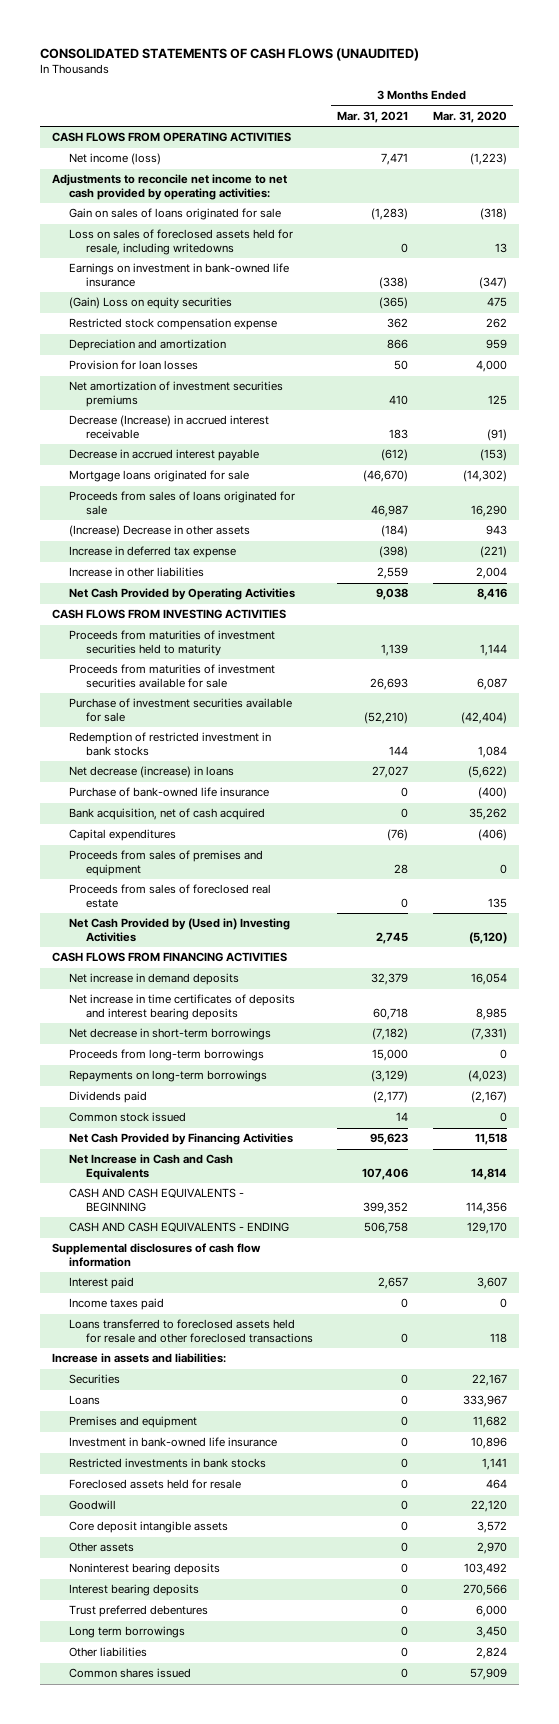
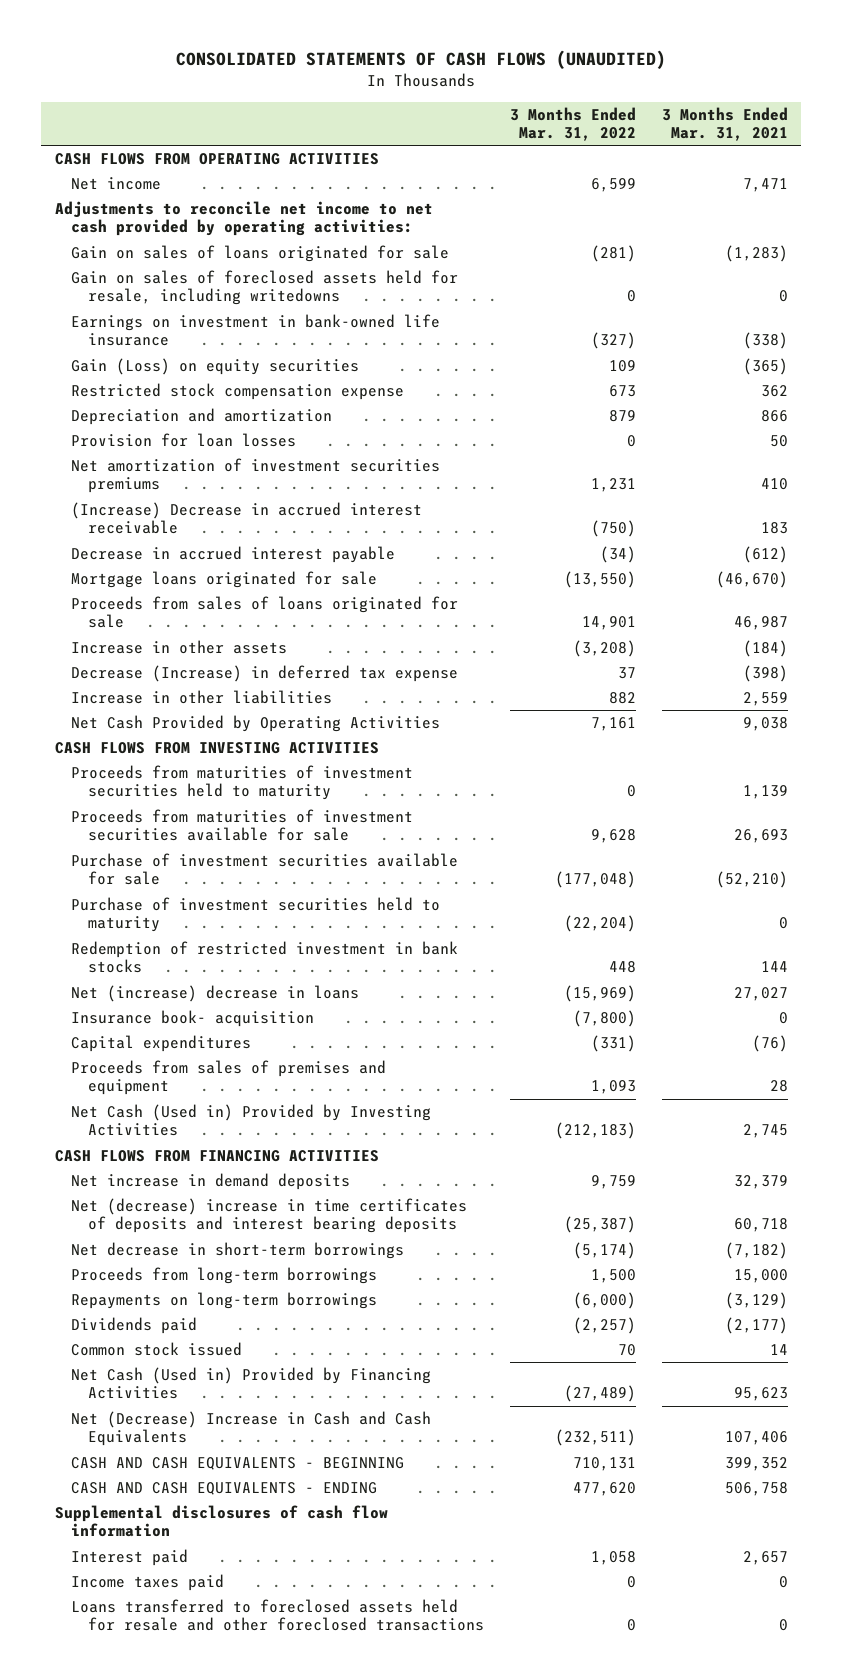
[432,110,507,123] Mar. 31, 2020 -> none
none -> [510,106,637,141] 3 Months Ended Mar. 31, 2022
[68,153,161,166] Net income (loss) -> [71,177,162,191] Net income
[68,229,293,256] Loss on sales of foreclosed assets held for resale, including writedowns -> [71,270,459,306] Gain on sales of foreclosed assets held for resale, including writedowns
[68,297,232,310] (Gain) Loss on equity securities -> [71,358,360,376] Gain (Loss) on equity securities
[68,415,269,440] Decrease (Increase) in accrued interest receivable -> [71,502,423,535] (Increase) Decrease in accrued interest receivable
[68,525,250,538] (Increase) Decrease in other assets -> [71,640,288,655] Increase in other assets
[68,546,236,559] Increase in deferred tax expense -> [71,665,459,683] Decrease (Increase) in deferred tax expense
none -> [71,897,441,933] Purchase of investment securities held to maturity
[68,787,269,798] Purchase of bank-owned life insurance -> none
[68,808,265,821] Bank acquisition, net of cash acquired -> none
[68,766,234,779] Net decrease (increase) in loans -> [71,985,360,1003] Net (increase) decrease in loans
none -> [71,1010,315,1028] Insurance book- acquisition
[68,884,271,909] Proceeds from sales of foreclosed real estate -> none
[68,918,290,943] Net Cash Provided by (Used in) Investing Activities -> [71,1104,432,1137] Net Cash (Used in) Provided by Investing Activities
[68,994,295,1021] Net increase in time certificates of deposits and interest bearing deposits -> [71,1198,468,1234] Net (decrease) increase in time certificates of deposits and interest bearing deposits
[68,1133,293,1146] Net Cash Provided by Financing Activities -> [71,1367,432,1400] Net Cash (Used in) Provided by Financing Activities
[68,1154,233,1181] Net Increase in Cash and Cash Equivalents -> [71,1411,432,1447] Net (Decrease) Increase in Cash and Cash Equivalents
[52,1353,227,1364] Increase in assets and liabilities: -> none
[68,1374,120,1385] Securities -> none
[68,1395,100,1406] Loans -> none
[68,1416,197,1429] Premises and equipment -> none
[68,1437,277,1448] Investment in bank-owned life insurance -> none
[68,1458,266,1469] Restricted investments in bank stocks -> none
[68,1479,241,1490] Foreclosed assets held for resale -> none
[68,1500,116,1511] Goodwill -> none
[68,1521,228,1534] Core deposit intangible assets -> none
[68,1542,134,1553] Other assets -> none
[68,1563,220,1576] Noninterest bearing deposits -> none
[68,1584,199,1597] Interest bearing deposits -> none
[68,1605,208,1618] Trust preferred debentures -> none
[68,1626,185,1639] Long term borrowings -> none
[68,1647,147,1658] Other liabilities -> none
[68,1668,191,1679] Common shares issued -> none

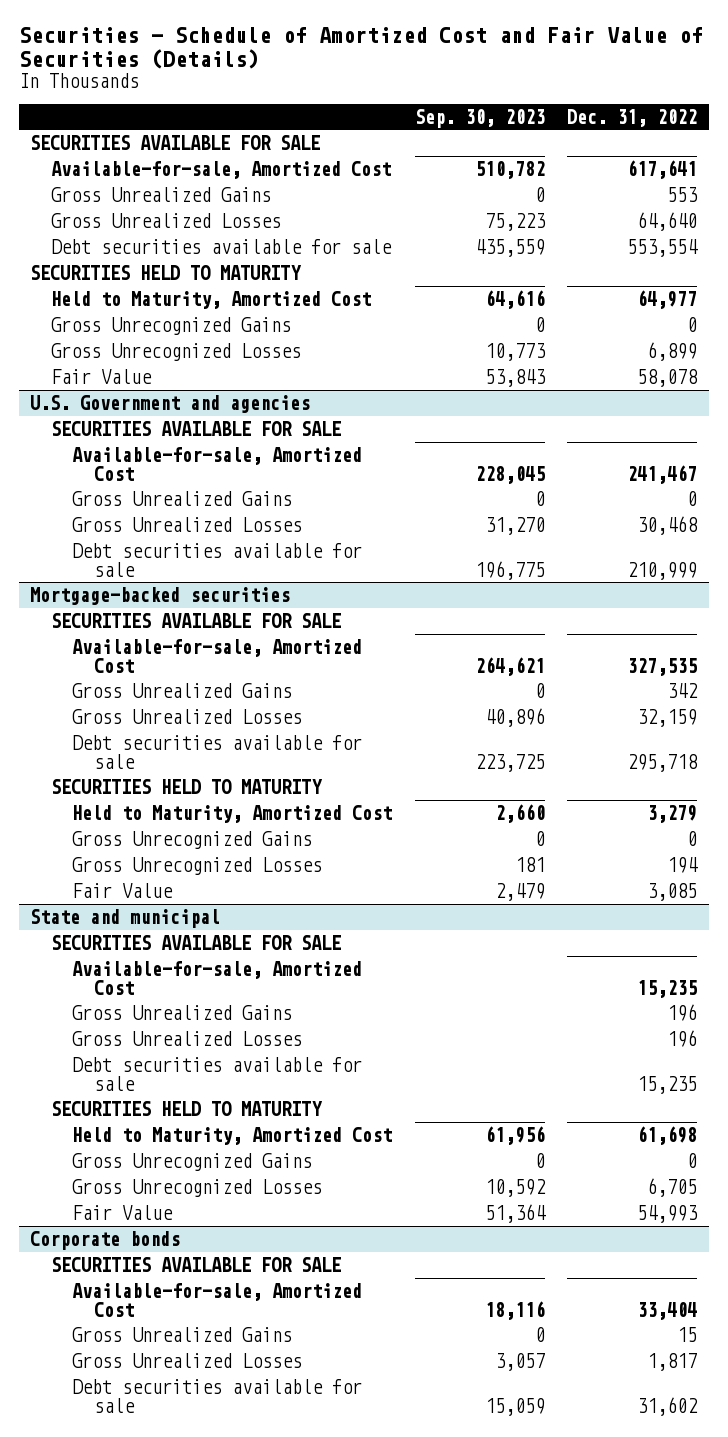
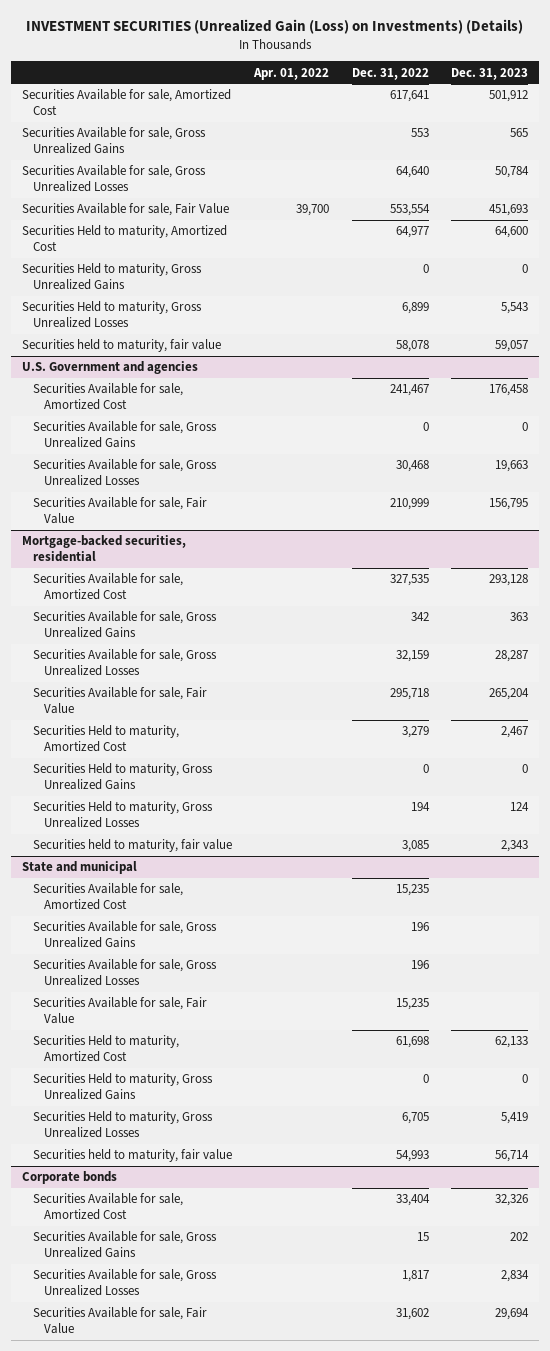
[19,27,704,70] Securities - Schedule of Amortized Cost and Fair Value of Securities (Details) -> [26,19,524,35] INVESTMENT SECURITIES (Unrealized Gain (Loss) on Investments) (Details)
[414,108,545,128] Sep. 30, 2023 -> none
none -> [253,67,330,80] Apr. 01, 2022
none -> [450,67,528,80] Dec. 31, 2023
[30,134,321,150] SECURITIES AVAILABLE FOR SALE -> none
[30,264,303,280] SECURITIES HELD TO MATURITY -> none
[51,160,392,179] Available-for-sale, Amortized Cost -> [22,89,232,116] Securities Available for sale, Amortized Cost
[51,186,272,202] Gross Unrealized Gains -> [22,127,207,155] Securities Available for sale, Gross Unrealized Gains
[51,212,282,228] Gross Unrealized Losses -> [22,165,207,193] Securities Available for sale, Gross Unrealized Losses
[51,238,393,254] Debt securities available for sale -> [22,203,230,217] Securities Available for sale, Fair Value
[51,290,372,309] Held to Maturity, Amortized Cost -> [22,225,228,252] Securities Held to maturity, Amortized Cost
[51,316,292,335] Gross Unrecognized Gains -> [22,263,203,291] Securities Held to maturity, Gross Unrealized Gains
[51,342,302,361] Gross Unrecognized Losses -> [22,301,203,329] Securities Held to maturity, Gross Unrealized Losses
[51,368,153,384] Fair Value -> [22,339,222,353] Securities held to maturity, fair value
[51,420,342,436] SECURITIES AVAILABLE FOR SALE -> none
[51,612,342,628] SECURITIES AVAILABLE FOR SALE -> none
[51,778,324,794] SECURITIES HELD TO MATURITY -> none
[72,446,363,481] Available-for-sale, Amortized Cost -> [32,383,183,411] Securities Available for sale, Amortized Cost
[72,490,293,506] Gross Unrealized Gains -> [32,421,217,449] Securities Available for sale, Gross Unrealized Gains
[72,516,303,532] Gross Unrealized Losses -> [32,459,217,487] Securities Available for sale, Gross Unrealized Losses
[72,542,363,577] Debt securities available for sale -> [32,497,207,525] Securities Available for sale, Fair Value
[30,586,291,605] Mortgage-backed securities -> [22,535,187,563] Mortgage-backed securities, residential
[72,638,363,673] Available-for-sale, Amortized Cost -> [32,573,183,601] Securities Available for sale, Amortized Cost
[72,682,293,698] Gross Unrealized Gains -> [32,611,217,639] Securities Available for sale, Gross Unrealized Gains
[72,708,303,724] Gross Unrealized Losses -> [32,649,217,677] Securities Available for sale, Gross Unrealized Losses
[72,734,363,769] Debt securities available for sale -> [32,687,207,715] Securities Available for sale, Fair Value
[72,804,393,823] Held to Maturity, Amortized Cost -> [32,725,179,753] Securities Held to maturity, Amortized Cost
[72,830,313,849] Gross Unrecognized Gains -> [32,763,213,791] Securities Held to maturity, Gross Unrealized Gains
[72,856,323,875] Gross Unrecognized Losses -> [32,801,213,829] Securities Held to maturity, Gross Unrealized Losses
[72,882,174,898] Fair Value -> [32,839,232,853] Securities held to maturity, fair value
[51,934,342,950] SECURITIES AVAILABLE FOR SALE -> none
[51,1100,324,1116] SECURITIES HELD TO MATURITY -> none
[72,960,363,995] Available-for-sale, Amortized Cost -> [32,883,183,911] Securities Available for sale, Amortized Cost
[72,1004,293,1020] Gross Unrealized Gains -> [32,921,217,949] Securities Available for sale, Gross Unrealized Gains
[72,1030,303,1046] Gross Unrealized Losses -> [32,959,217,987] Securities Available for sale, Gross Unrealized Losses
[72,1056,363,1091] Debt securities available for sale -> [32,997,207,1025] Securities Available for sale, Fair Value
[72,1126,393,1145] Held to Maturity, Amortized Cost -> [32,1035,179,1063] Securities Held to maturity, Amortized Cost
[72,1152,313,1171] Gross Unrecognized Gains -> [32,1073,213,1101] Securities Held to maturity, Gross Unrealized Gains
[72,1178,323,1197] Gross Unrecognized Losses -> [32,1111,213,1139] Securities Held to maturity, Gross Unrealized Losses
[72,1204,174,1220] Fair Value -> [32,1149,232,1163] Securities held to maturity, fair value
[51,1256,342,1272] SECURITIES AVAILABLE FOR SALE -> none
[72,1282,363,1317] Available-for-sale, Amortized Cost -> [32,1193,183,1221] Securities Available for sale, Amortized Cost
[72,1326,293,1342] Gross Unrealized Gains -> [32,1231,217,1259] Securities Available for sale, Gross Unrealized Gains
[72,1352,303,1368] Gross Unrealized Losses -> [32,1269,217,1297] Securities Available for sale, Gross Unrealized Losses
[72,1378,363,1413] Debt securities available for sale -> [32,1307,207,1335] Securities Available for sale, Fair Value

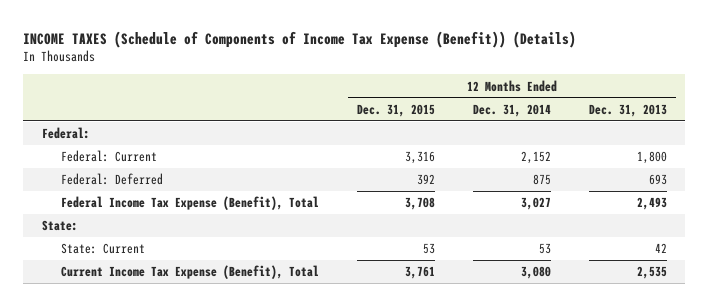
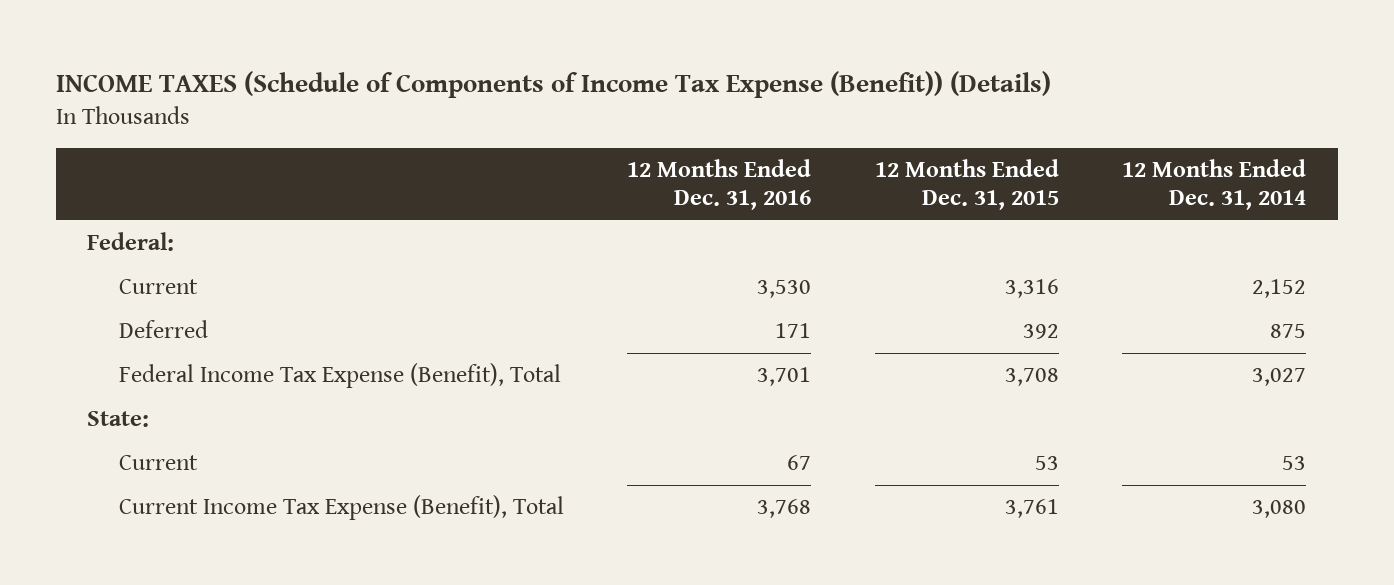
[588,103,667,117] Dec. 31, 2013 -> none
none -> [627,158,812,211] 12 Months Ended Dec. 31, 2016
[61,150,158,163] Federal: Current -> [119,279,199,295] Current
[61,173,164,186] Federal: Deferred -> [119,320,209,339] Deferred
[61,243,146,255] State: Current -> [119,455,199,471] Current

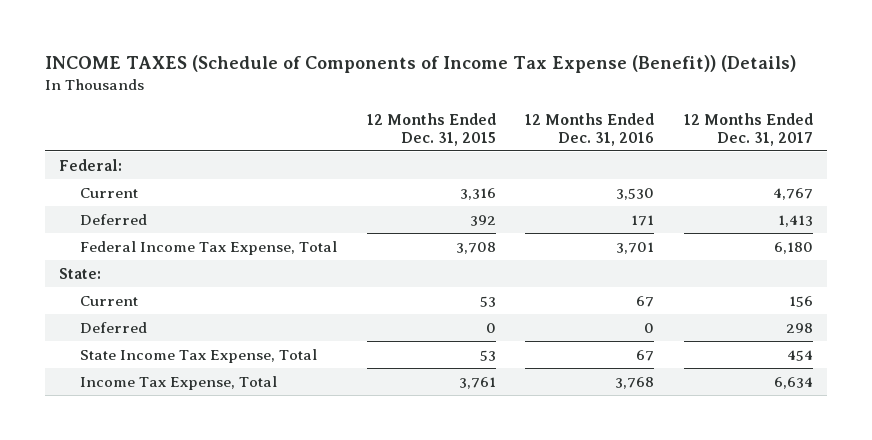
[1122,158,1307,211] 12 Months Ended Dec. 31, 2014 -> none
none -> [683,112,813,146] 12 Months Ended Dec. 31, 2017
[119,363,562,389] Federal Income Tax Expense (Benefit), Total -> [80,240,338,255] Federal Income Tax Expense, Total
none -> [80,321,148,333] Deferred
none -> [80,348,318,363] State Income Tax Expense, Total
[119,495,565,521] Current Income Tax Expense (Benefit), Total -> [80,375,278,390] Income Tax Expense, Total

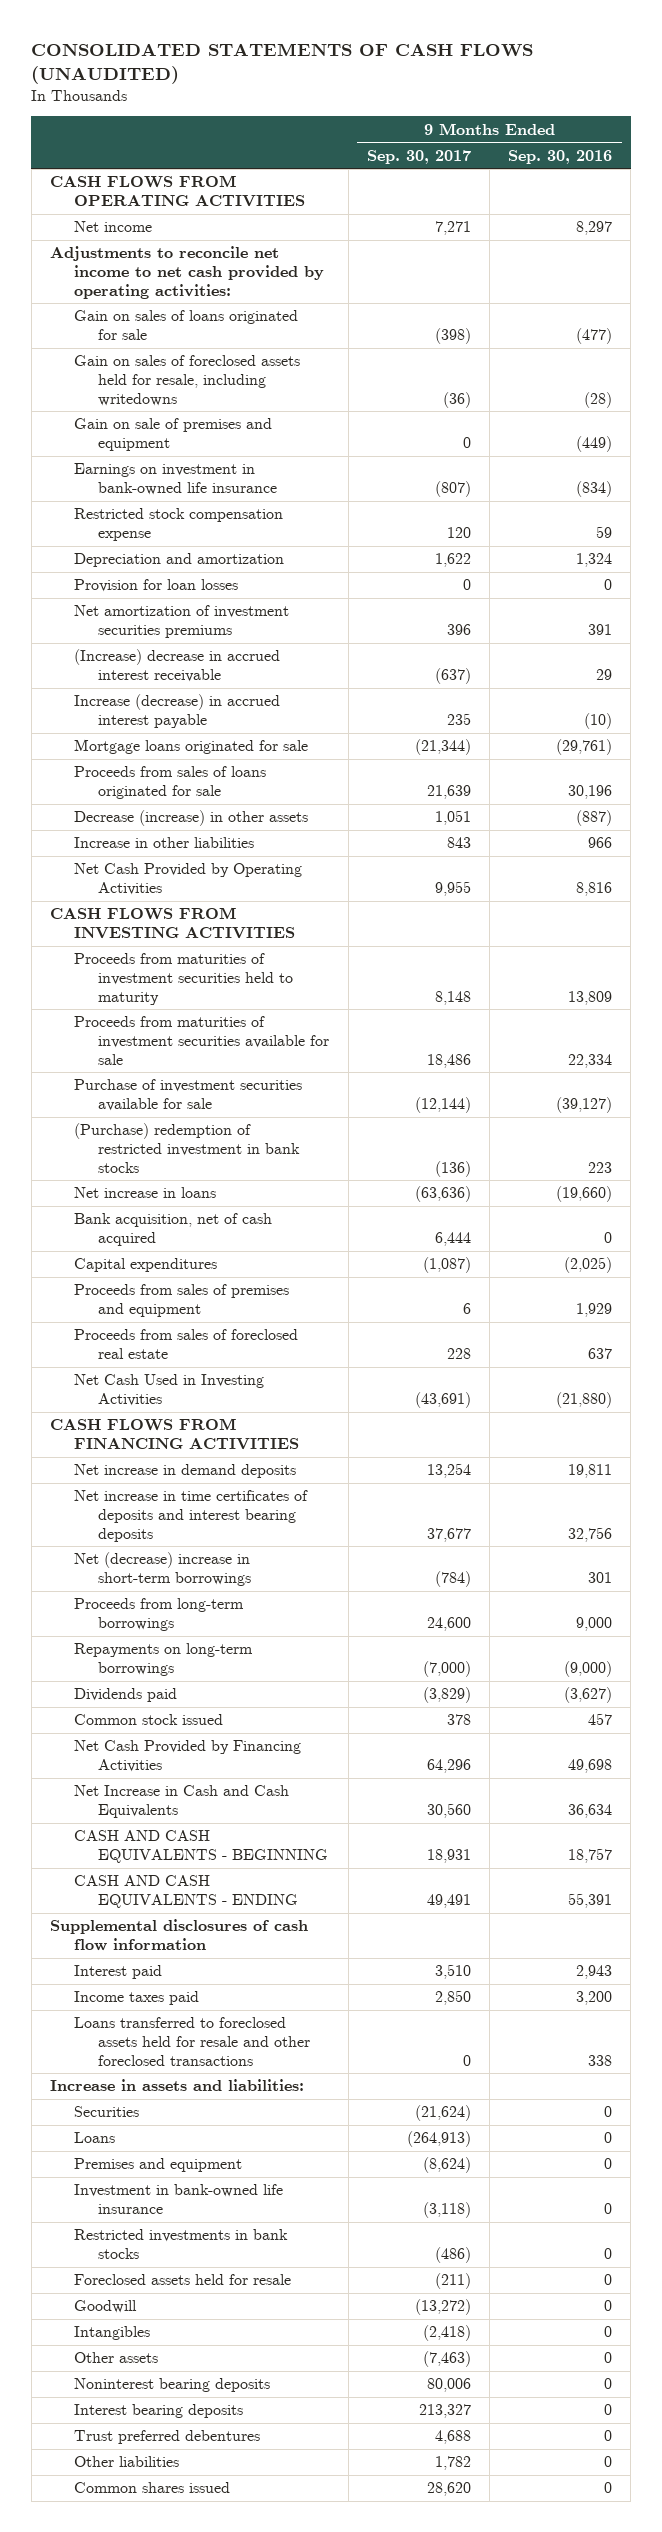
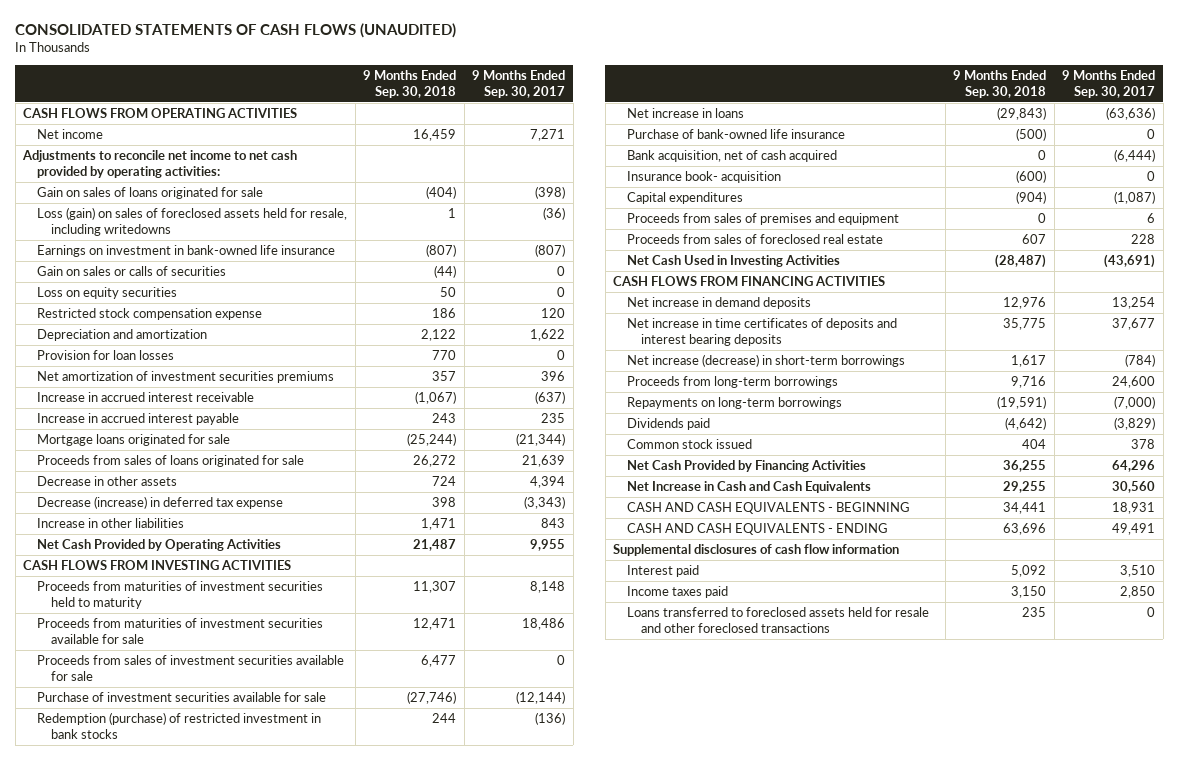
[508,149,613,164] Sep. 30, 2016 -> none
none -> [363,69,457,98] 9 Months Ended Sep. 30, 2018
[74,418,273,452] Gain on sale of premises and equipment -> none
[74,355,301,406] Gain on sales of foreclosed assets held for resale, including writedowns -> [37,206,348,236] Loss (gain) on sales of foreclosed assets held for resale, including writedowns
none -> [37,265,227,276] Gain on sales or calls of securities
none -> [37,286,178,299] Loss on equity securities
[74,649,281,683] (Increase) decrease in accrued interest receivable -> [37,391,255,402] Increase in accrued interest receivable
[74,694,281,729] Increase (decrease) in accrued interest payable -> [37,412,240,425] Increase in accrued interest payable
[74,810,309,827] Decrease (increase) in other assets -> [37,475,178,486] Decrease in other assets
[434,810,471,826] 1,051 -> [530,475,566,488] 4,394
none -> [37,495,284,509] Decrease (increase) in deferred tax expense
none -> [37,654,345,681] Proceeds from sales of investment securities available for sale
[74,1123,301,1173] (Purchase) redemption of restricted investment in bank stocks -> [37,711,322,739] Redemption (purchase) of restricted investment in bank stocks
none -> [627,128,846,139] Purchase of bank-owned life insurance
[434,1232,471,1247] 6,444 -> [1114,148,1156,162] (6,444)
none -> [627,170,782,183] Insurance book- acquisition
[74,1552,252,1587] Net (decrease) increase in short-term borrowings -> [627,353,906,367] Net increase (decrease) in short-term borrowings
[50,2079,305,2092] Increase in assets and liabilities: -> none
[74,2106,140,2118] Securities -> none
[74,2132,116,2144] Loans -> none
[74,2158,243,2173] Premises and equipment -> none
[74,2184,284,2215] Investment in bank-owned life insurance -> none
[74,2229,289,2260] Restricted investments in bank stocks -> none
[74,2274,292,2286] Foreclosed assets held for resale -> none
[74,2300,138,2314] Goodwill -> none
[74,2326,151,2341] Intangibles -> none
[74,2352,159,2364] Other assets -> none
[74,2378,271,2393] Noninterest bearing deposits -> none
[74,2404,244,2419] Interest bearing deposits -> none
[74,2430,261,2445] Trust preferred debentures -> none
[74,2456,180,2468] Other liabilities -> none
[74,2482,231,2494] Common shares issued -> none

